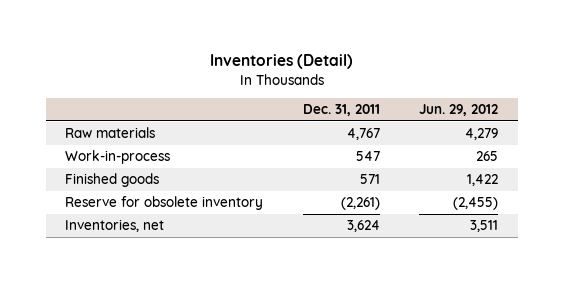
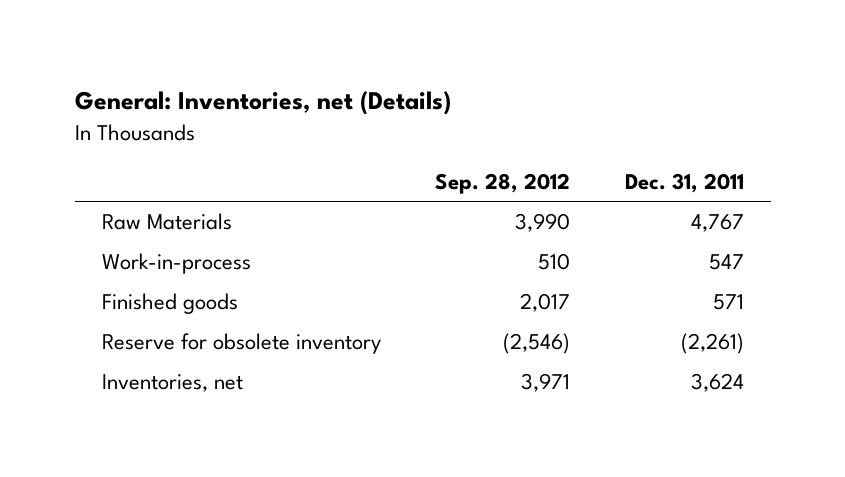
[209,54,353,70] Inventories (Detail) -> [74,91,451,116] General: Inventories, net (Details)
[418,104,498,117] Jun. 29, 2012 -> none
none -> [435,173,571,195] Sep. 28, 2012
[65,127,156,139] Raw materials -> [101,213,232,231] Raw Materials

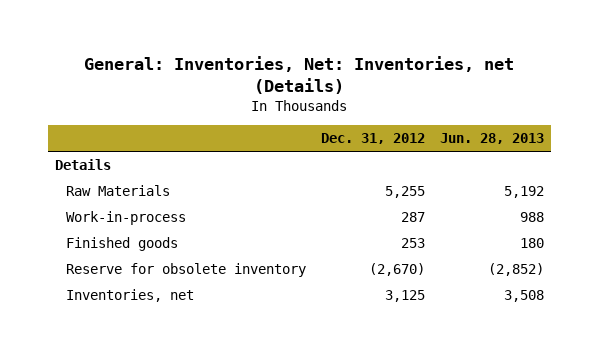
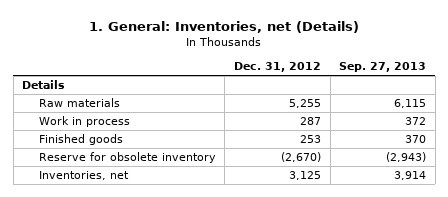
[84,55,515,94] General: Inventories, Net: Inventories, net (Details) -> [89,20,360,33] 1. General: Inventories, net (Details)
[439,133,544,145] Jun. 28, 2013 -> none
none -> [339,62,427,73] Sep. 27, 2013
[66,185,171,197] Raw Materials -> [38,98,120,108] Raw materials
[66,211,187,226] Work-in-process -> [38,116,130,128] Work in process

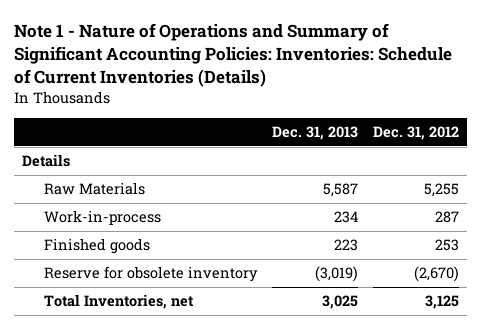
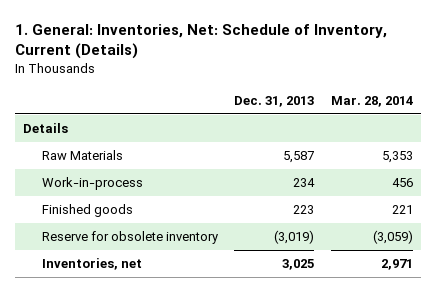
[14,23,453,88] Note 1 - Nature of Operations and Summary of Significant Accounting Policies: Inventories: Schedule of Current Inventories (Details) -> [14,24,387,60] 1. General: Inventories, Net: Schedule of Inventory, Current (Details)
[373,126,460,141] Dec. 31, 2012 -> none
none -> [330,95,413,107] Mar. 28, 2014
[44,294,195,310] Total Inventories, net -> [41,258,142,271] Inventories, net

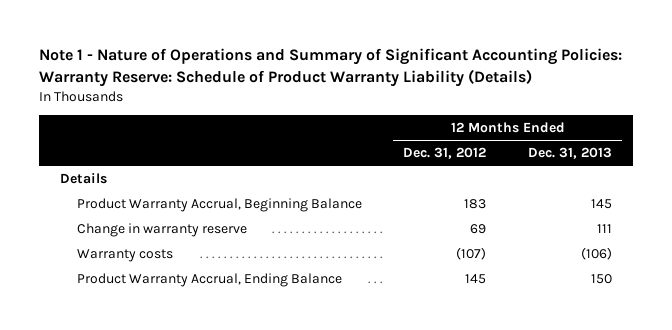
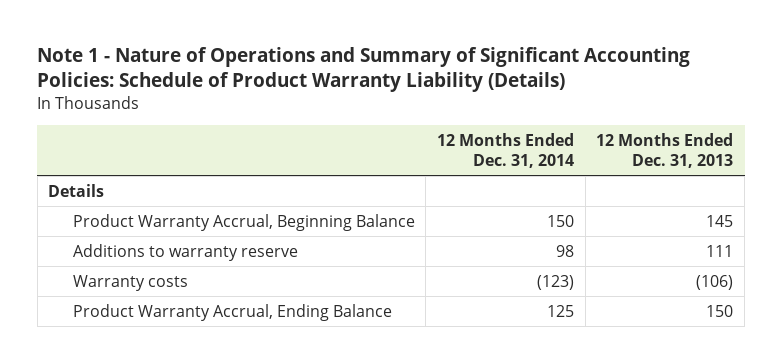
[38,48,622,88] Note 1 - Nature of Operations and Summary of Significant Accounting Policies: Warranty Reserve: Schedule of Product Warranty Liability (Details) -> [37,47,691,93] Note 1 - Nature of Operations and Summary of Significant Accounting Policies: Schedule of Product Warranty Liability (Details)
[403,147,487,160] Dec. 31, 2012 -> none
none -> [436,132,574,168] 12 Months Ended Dec. 31, 2014
[76,223,247,238] Change in warranty reserve -> [72,243,298,261] Additions to warranty reserve

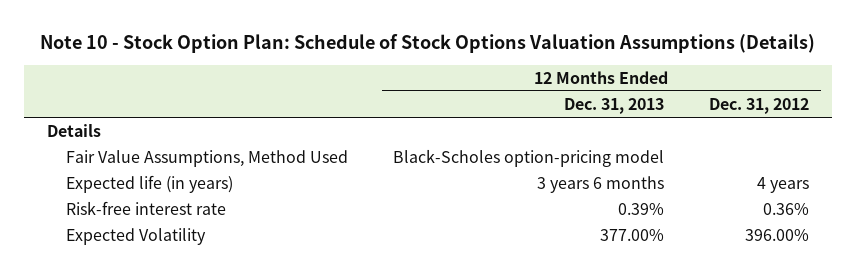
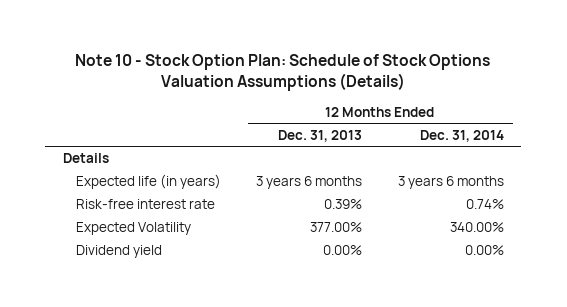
[709,97,810,114] Dec. 31, 2012 -> none
none -> [419,129,504,142] Dec. 31, 2014
[65,149,348,167] Fair Value Assumptions, Method Used -> none
none -> [76,245,163,259] Dividend yield

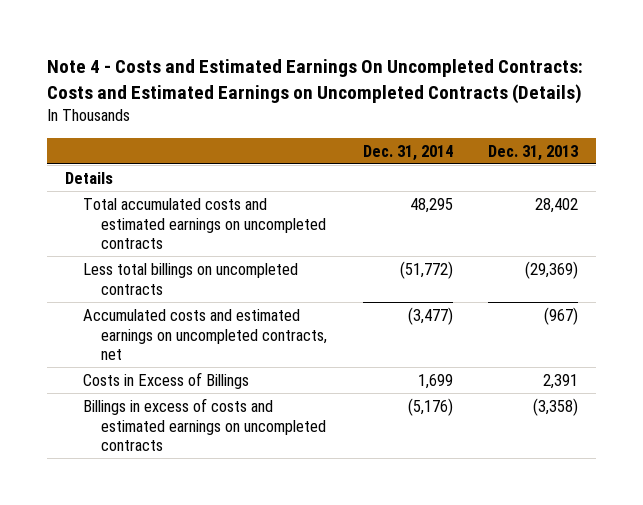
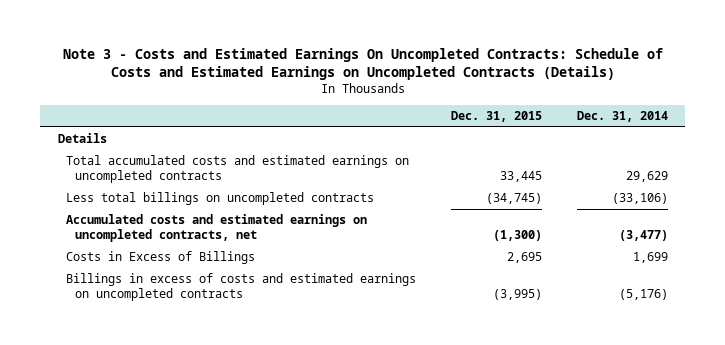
[46,58,583,104] Note 4 - Costs and Estimated Earnings On Uncompleted Contracts: Costs and Estimated Earnings on Uncompleted Contracts (Details) -> [62,47,663,81] Note 3 - Costs and Estimated Earnings On Uncompleted Contracts: Schedule of Costs and Estimated Earnings on Uncompleted Contracts (Details)
[488,144,579,161] Dec. 31, 2013 -> none
none -> [450,111,542,123] Dec. 31, 2015
[409,197,453,213] 48,295 -> [625,171,668,183] 29,629
[399,260,453,279] (51,772) -> [611,193,668,205] (33,106)

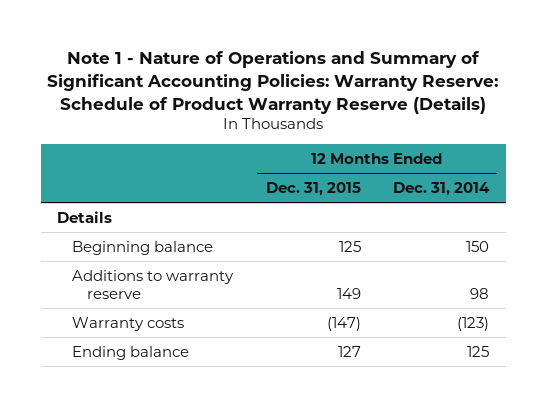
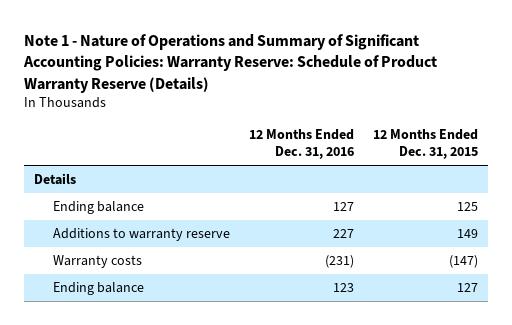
[393,181,491,196] Dec. 31, 2014 -> none
none -> [249,129,355,160] 12 Months Ended Dec. 31, 2016
[71,240,213,255] Beginning balance -> [53,201,145,215] Ending balance

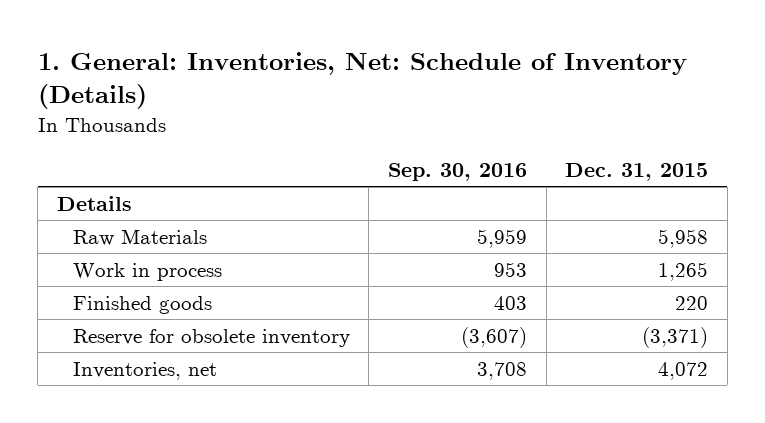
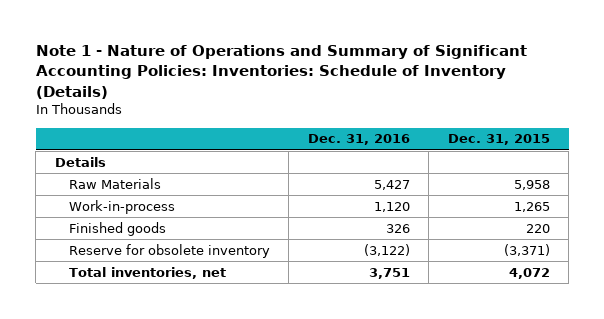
[37,52,687,110] 1. General: Inventories, Net: Schedule of Inventory (Details) -> [35,44,527,99] Note 1 - Nature of Operations and Summary of Significant Accounting Policies: Inventories: Schedule of Inventory (Details)
[387,162,527,181] Sep. 30, 2016 -> none
none -> [307,134,410,146] Dec. 31, 2016
[72,263,222,282] Work in process -> [68,199,175,214] Work-in-process
[72,362,217,381] Inventories, net -> [68,266,226,279] Total inventories, net

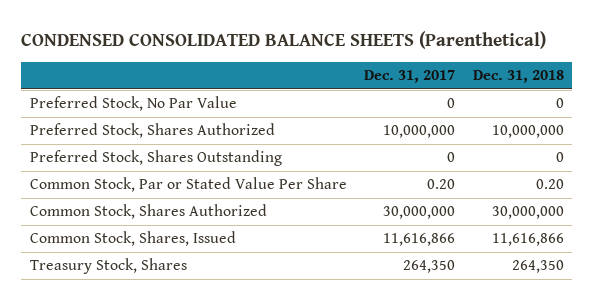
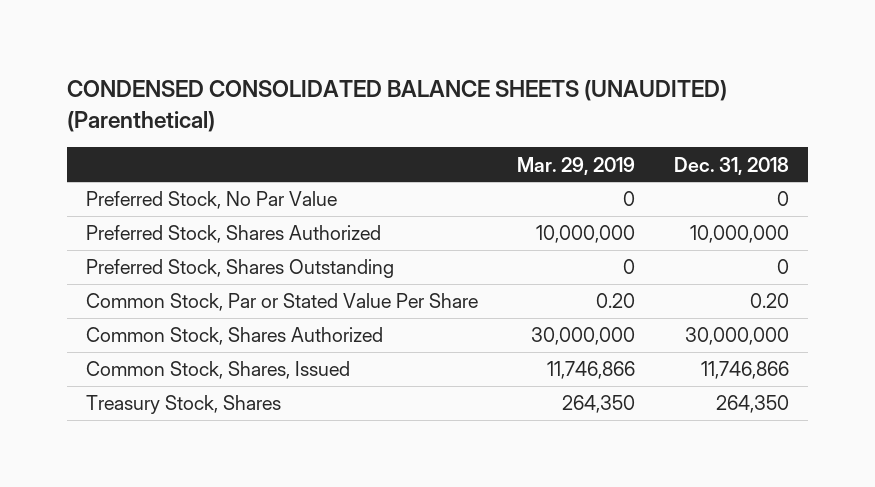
[20,30,546,49] CONDENSED CONSOLIDATED BALANCE SHEETS (Parenthetical) -> [66,80,727,132] CONDENSED CONSOLIDATED BALANCE SHEETS (UNAUDITED) (Parenthetical)
[364,70,456,84] Dec. 31, 2017 -> none
none -> [516,156,635,175] Mar. 29, 2019
[491,233,564,247] 11,616,866 -> [700,361,789,380] 11,746,866

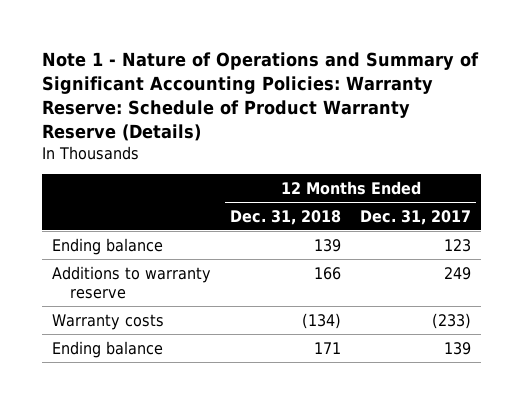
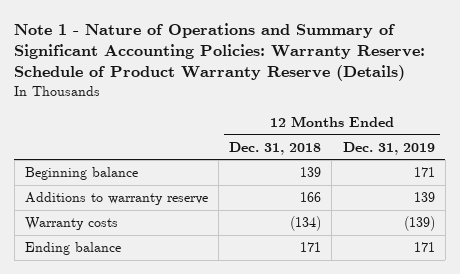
[360,209,472,225] Dec. 31, 2017 -> none
none -> [342,141,435,155] Dec. 31, 2019
[51,237,163,255] Ending balance -> [24,167,138,181] Beginning balance

